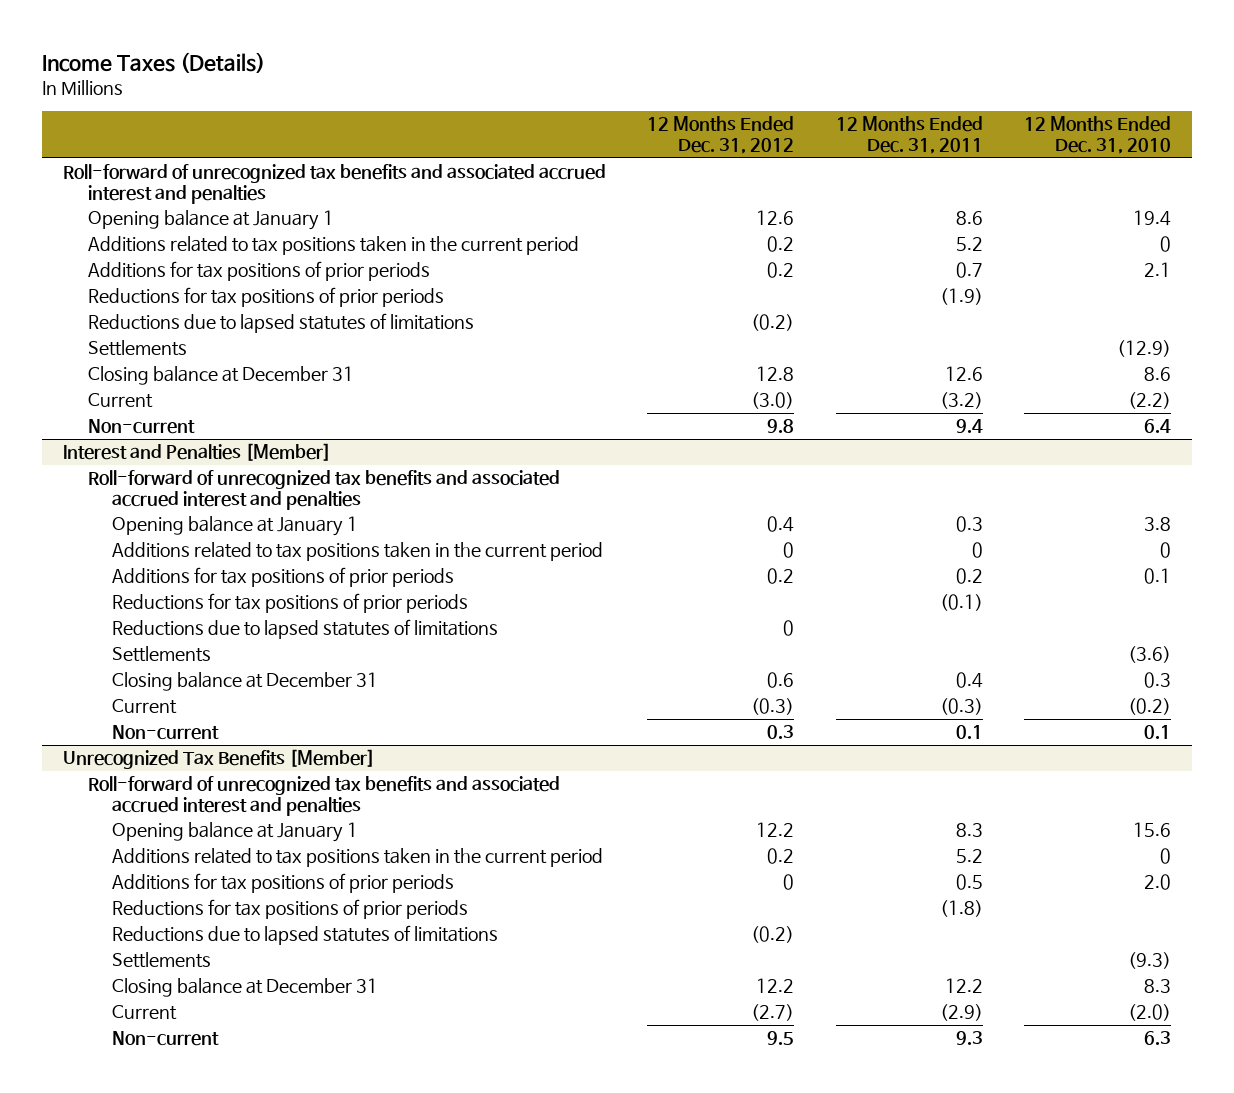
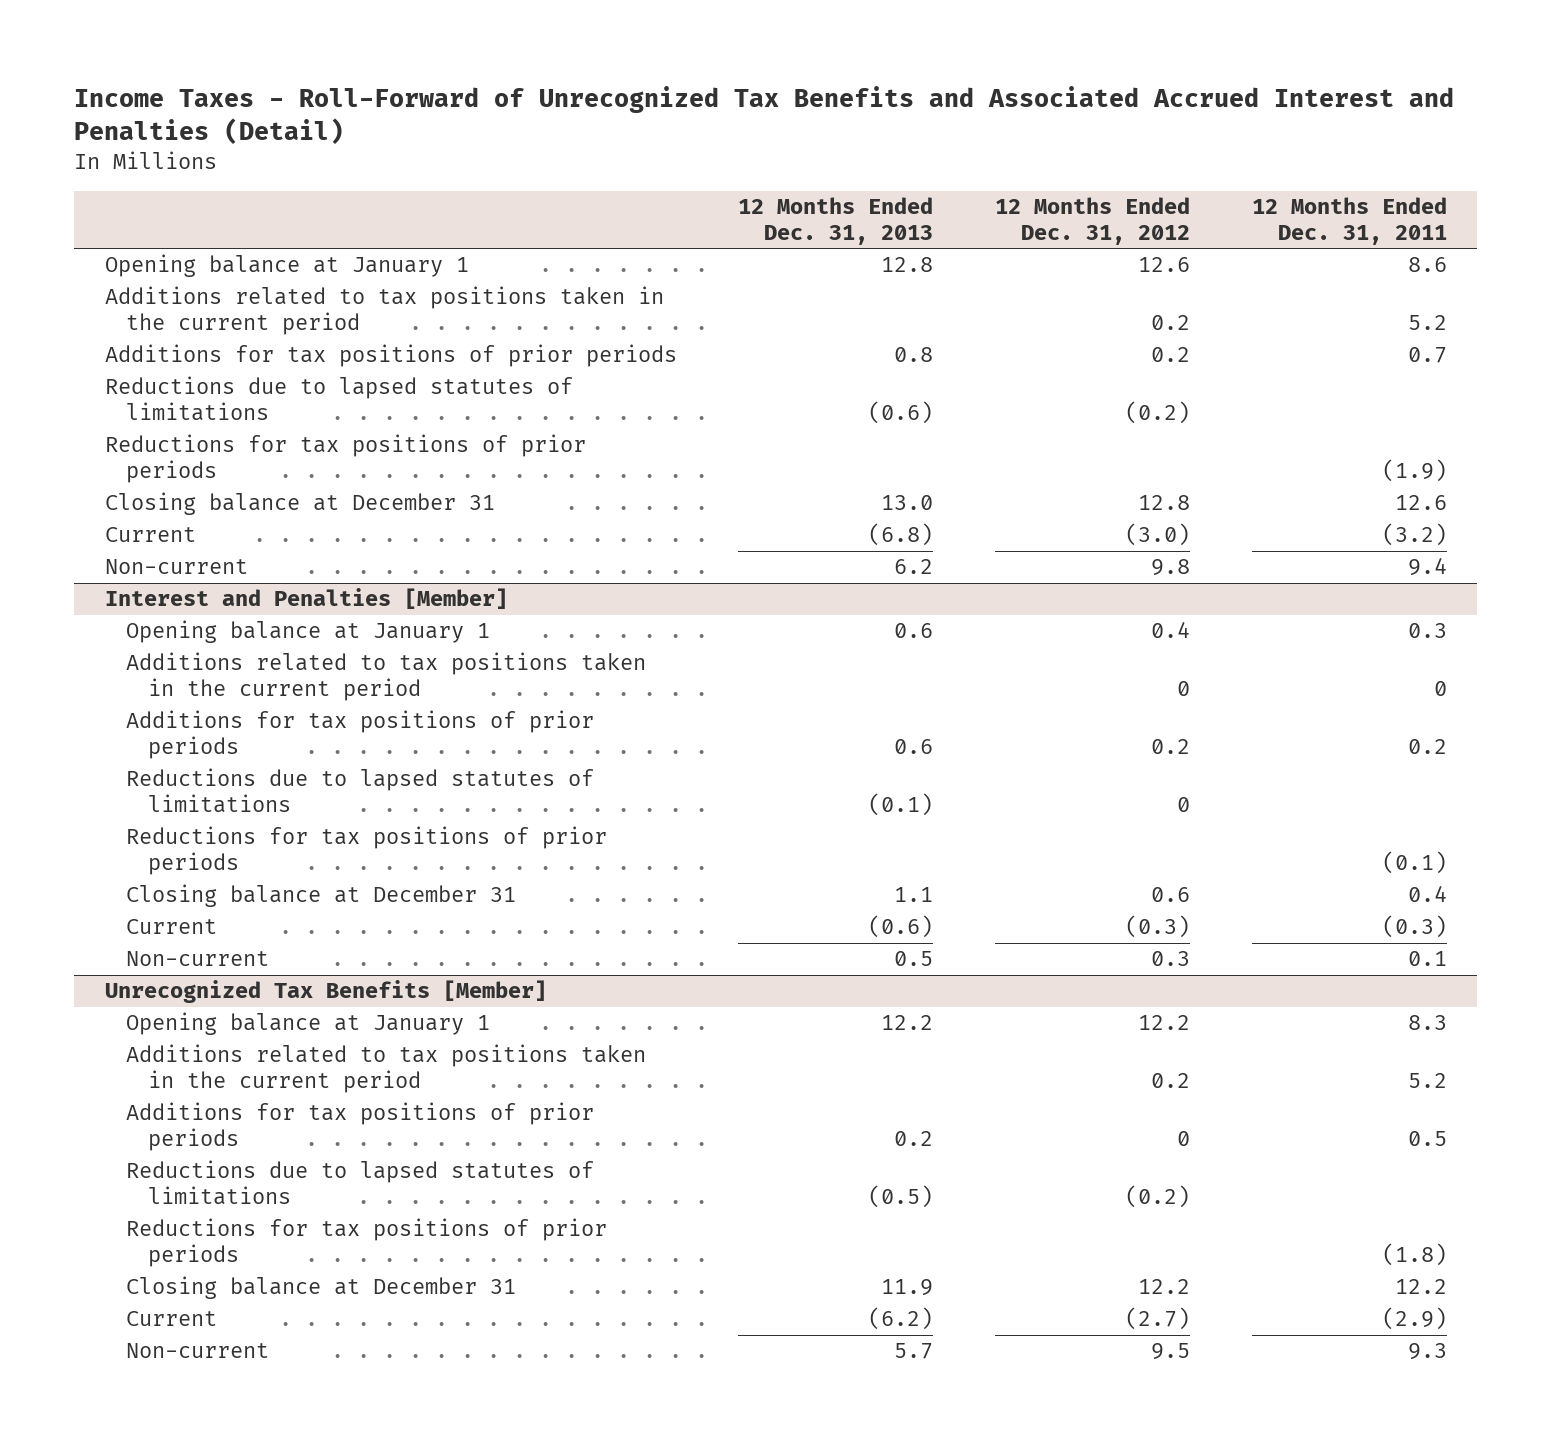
[42,51,266,73] Income Taxes (Details) -> [73,86,1454,145] Income Taxes - Roll-Forward of Unrecognized Tax Benefits and Associated Accrued Interest and Penalties (Detail)
[1024,116,1172,155] 12 Months Ended Dec. 31, 2010 -> none
none -> [738,196,934,245] 12 Months Ended Dec. 31, 2013
[63,164,607,204] Roll-forward of unrecognized tax benefits and associated accrued interest and penalties -> none
[87,340,187,357] Settlements -> none
[87,287,444,308] Reductions for tax positions of prior periods -> [104,434,586,484] Reductions for tax positions of prior periods
[87,470,560,510] Roll-forward of unrecognized tax benefits and associated accrued interest and penalties -> none
[112,646,212,663] Settlements -> none
[112,593,469,614] Reductions for tax positions of prior periods -> [126,826,608,876] Reductions for tax positions of prior periods
[87,776,560,816] Roll-forward of unrecognized tax benefits and associated accrued interest and penalties -> none
[112,952,212,969] Settlements -> none
[112,899,469,920] Reductions for tax positions of prior periods -> [126,1218,608,1268] Reductions for tax positions of prior periods

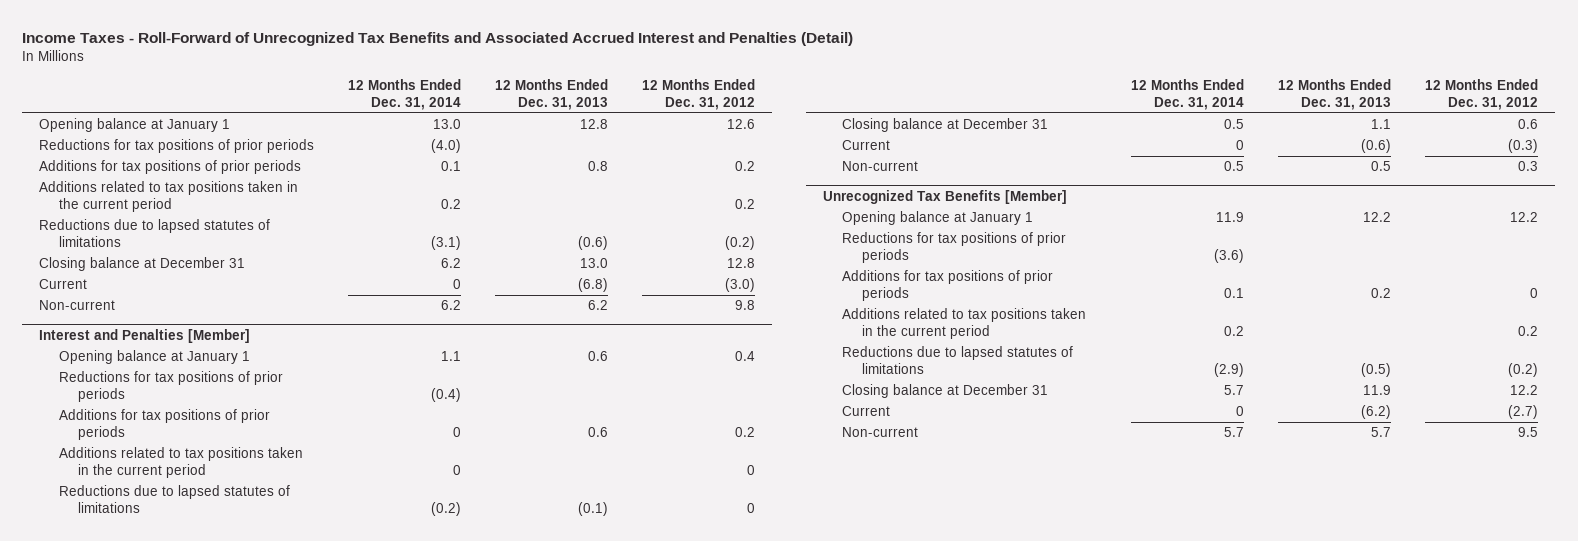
[1251,196,1447,245] 12 Months Ended Dec. 31, 2011 -> none
none -> [348,78,462,110] 12 Months Ended Dec. 31, 2014
[104,434,586,484] Reductions for tax positions of prior periods -> [39,139,315,154] Reductions for tax positions of prior periods
[104,286,664,336] Additions related to tax positions taken in the current period -> [39,181,299,213] Additions related to tax positions taken in the current period
[126,826,608,876] Reductions for tax positions of prior periods -> [58,371,283,403] Reductions for tax positions of prior periods
[126,652,647,702] Additions related to tax positions taken in the current period -> [58,447,303,479] Additions related to tax positions taken in the current period
[126,1218,608,1268] Reductions for tax positions of prior periods -> [842,232,1067,264] Reductions for tax positions of prior periods
[126,1044,647,1094] Additions related to tax positions taken in the current period -> [842,308,1087,340] Additions related to tax positions taken in the current period

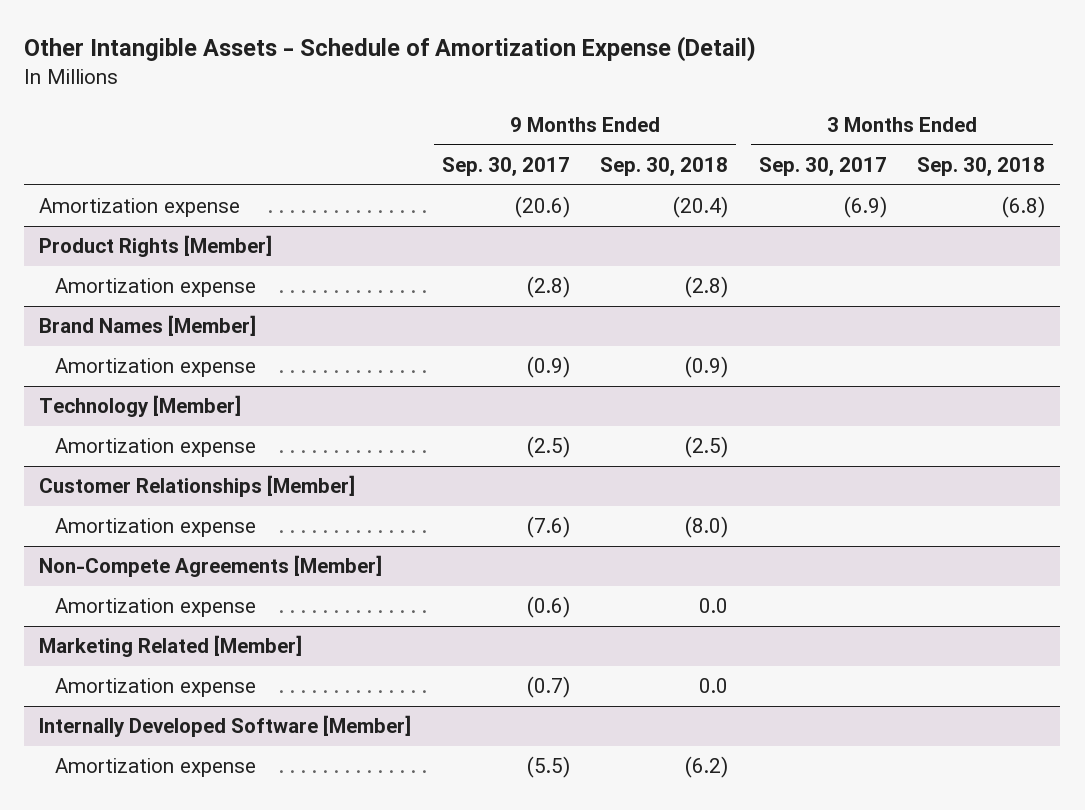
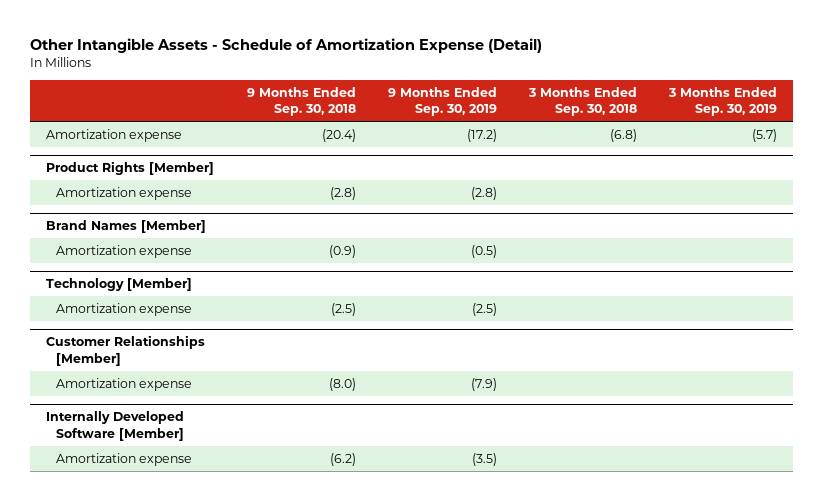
[441,157,570,177] Sep. 30, 2017 -> none
[758,157,887,177] Sep. 30, 2017 -> none
none -> [387,86,497,117] 9 Months Ended Sep. 30, 2019
none -> [668,86,778,117] 3 Months Ended Sep. 30, 2019
[39,555,383,578] Non-Compete Agreements [Member] -> none
[55,598,257,618] Amortization expense -> none
[39,635,303,658] Marketing Related [Member] -> none
[55,678,257,698] Amortization expense -> none

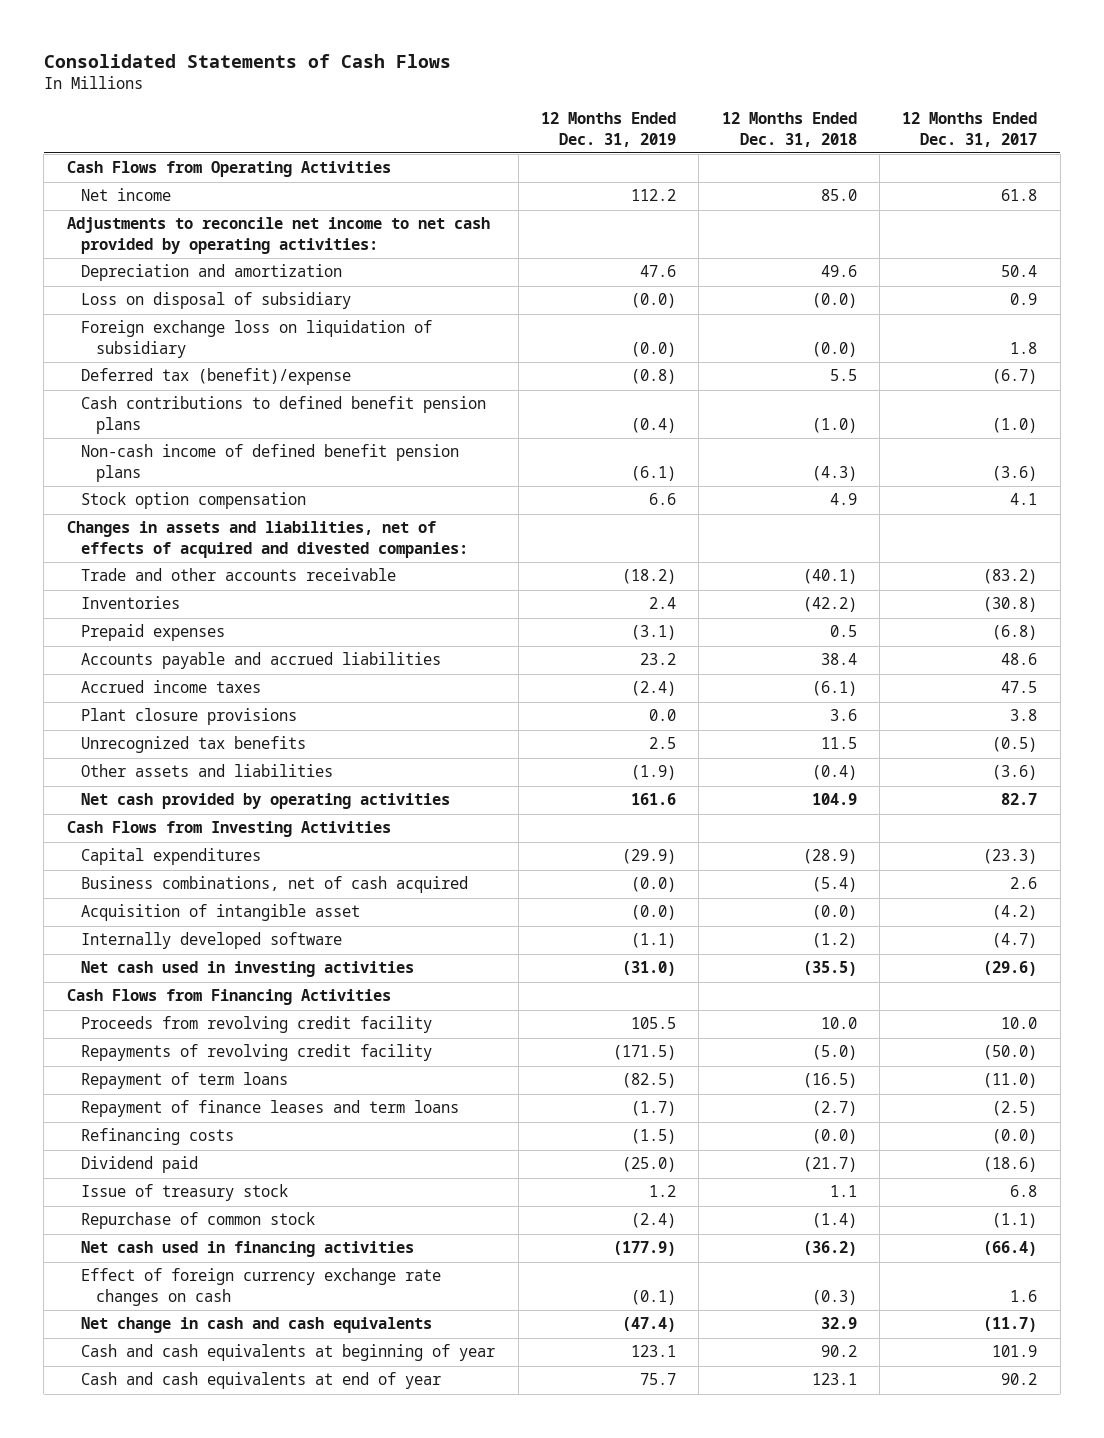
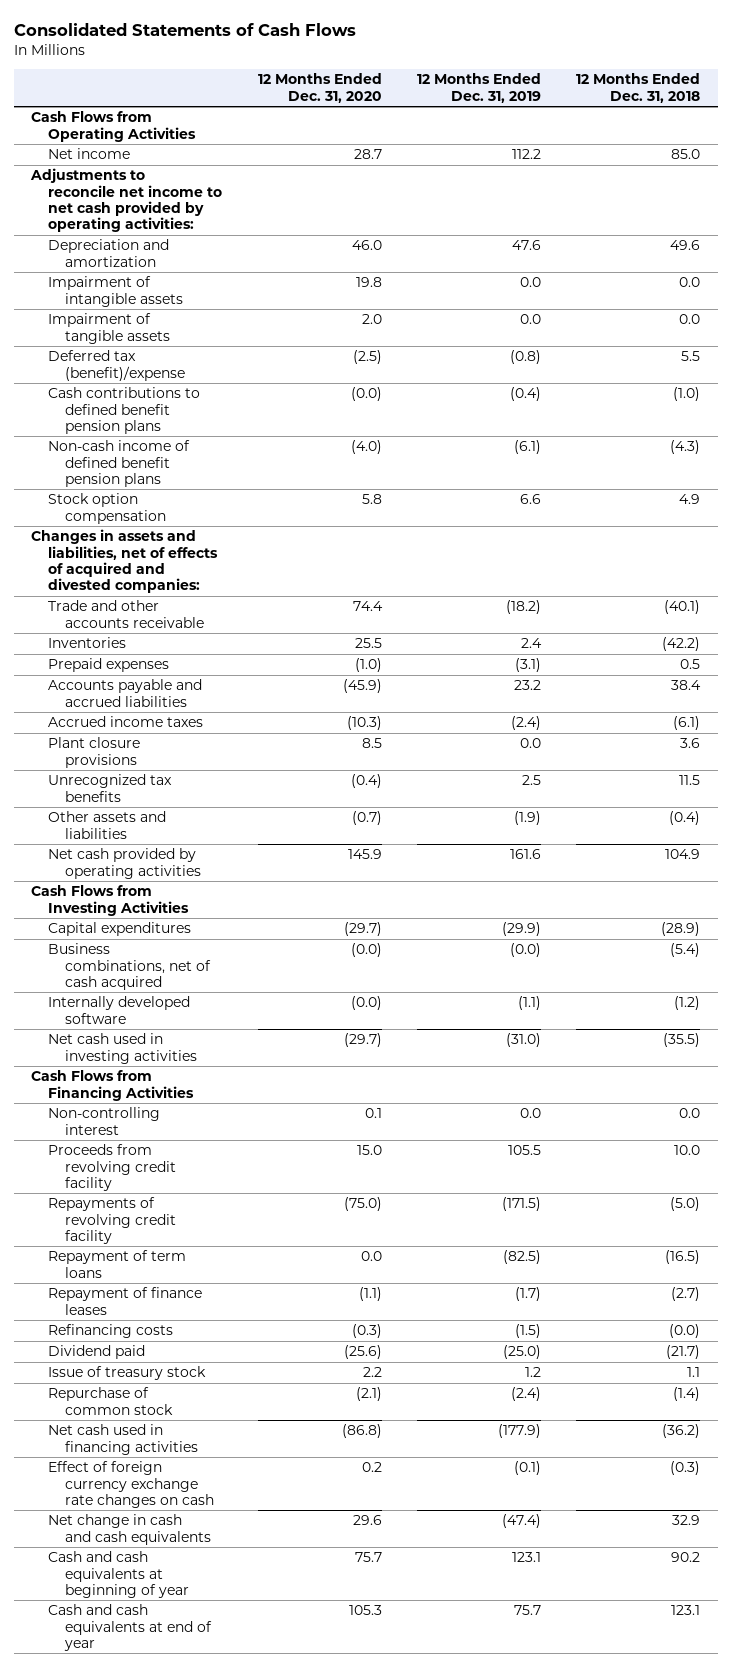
[902,112,1038,147] 12 Months Ended Dec. 31, 2017 -> none
none -> [257,73,382,103] 12 Months Ended Dec. 31, 2020
[81,292,352,310] Loss on disposal of subsidiary -> none
[81,320,433,358] Foreign exchange loss on liquidation of subsidiary -> none
none -> [48,276,184,307] Impairment of intangible assets
none -> [48,313,171,344] Impairment of tangible assets
[81,904,361,922] Acquisition of intangible asset -> none
none -> [48,1107,161,1135] Non-controlling interest
[81,1100,460,1118] Repayment of finance leases and term loans -> [48,1287,203,1315] Repayment of finance leases

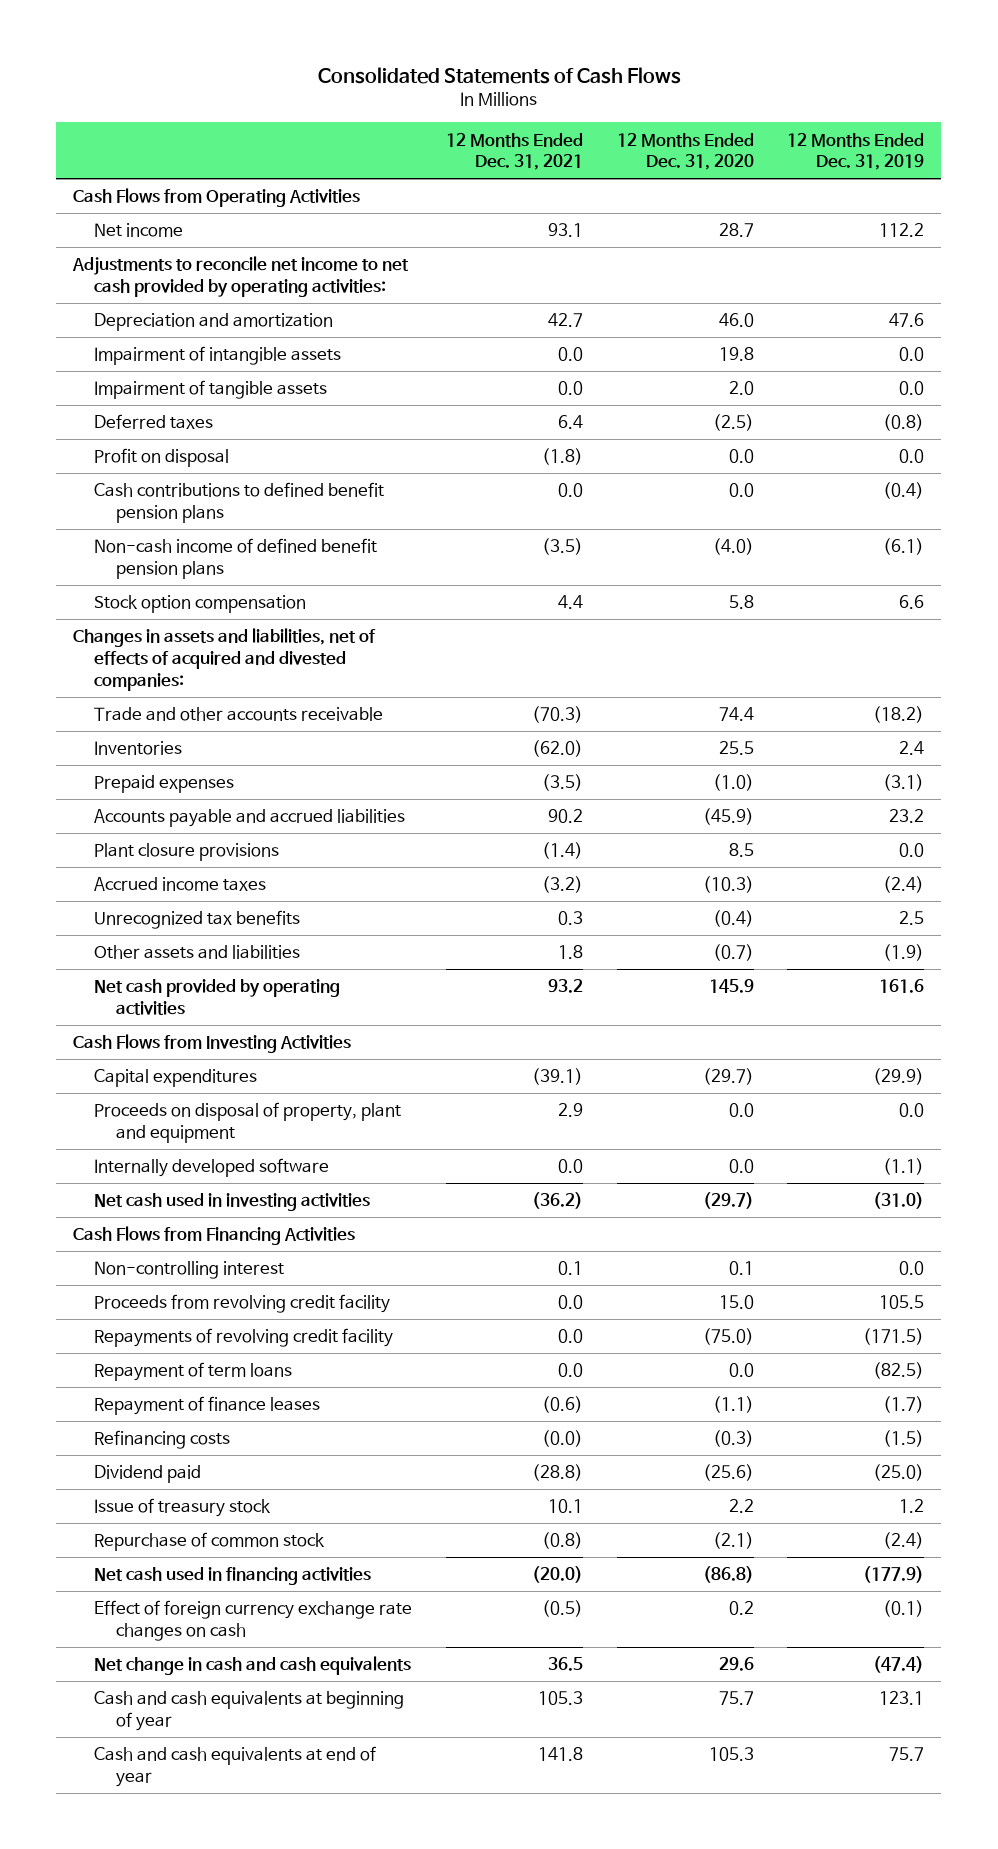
[576,73,701,103] 12 Months Ended Dec. 31, 2018 -> none
none -> [446,132,584,171] 12 Months Ended Dec. 31, 2021
[48,350,186,381] Deferred tax (benefit)/expense -> [94,414,214,430] Deferred taxes
none -> [94,448,230,468] Profit on disposal
[350,387,382,402] (0.0) -> [728,483,754,498] 0.0
[48,716,204,728] Accrued income taxes -> [94,877,267,892] Accrued income taxes
[48,943,212,990] Business combinations, net of cash acquired -> none
none -> [94,1102,402,1144] Proceeds on disposal of property, plant and equipment
[350,996,382,1011] (0.0) -> [728,1159,754,1174] 0.0

